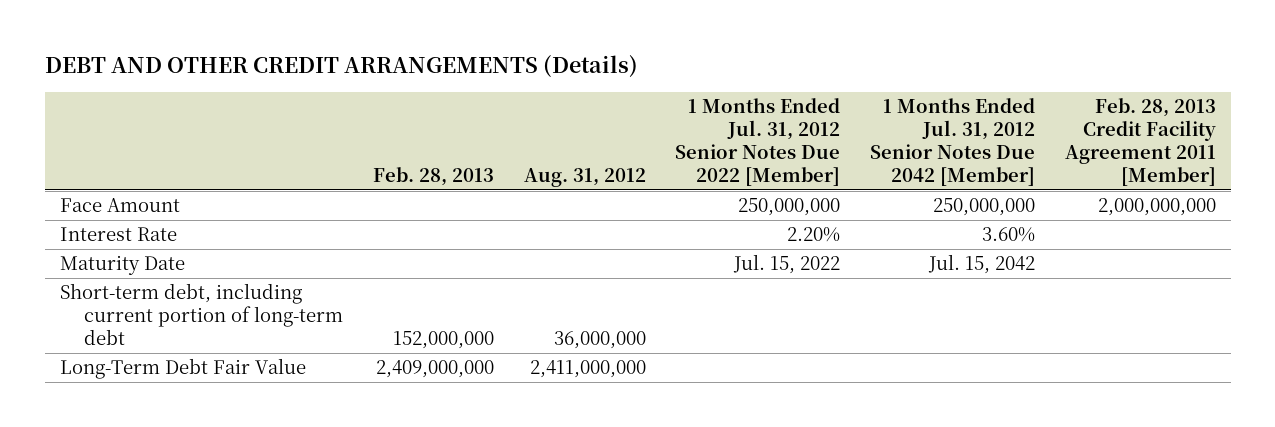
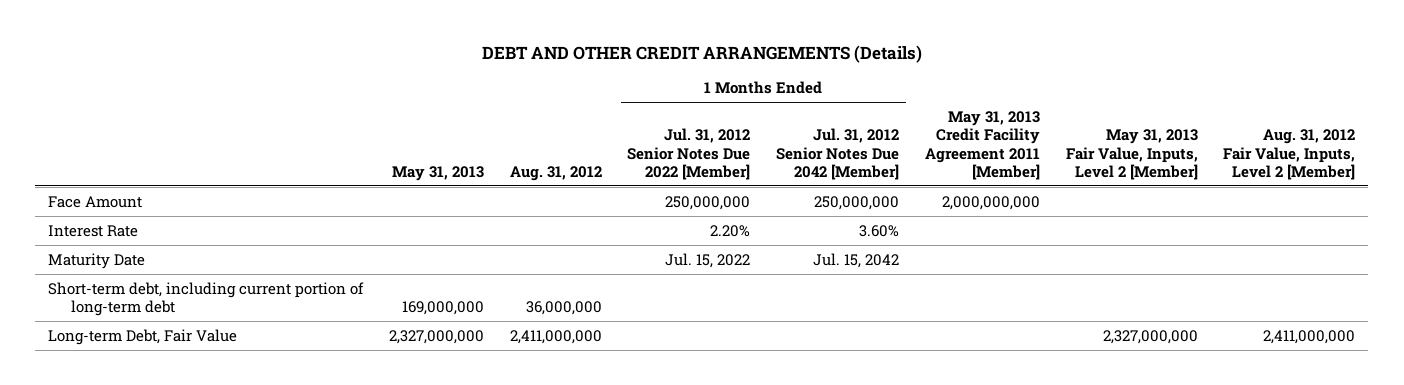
[372,166,494,186] Feb. 28, 2013 -> none
[1064,98,1216,186] Feb. 28, 2013 Credit Facility Agreement 2011 [Member] -> none
none -> [392,165,485,181] May 31, 2013
none -> [924,111,1040,180] May 31, 2013 Credit Facility Agreement 2011 [Member]
none -> [1065,129,1198,180] May 31, 2013 Fair Value, Inputs, Level 2 [Member]
none -> [1223,129,1356,180] Aug. 31, 2012 Fair Value, Inputs, Level 2 [Member]
[59,358,306,380] Long-Term Debt Fair Value -> [48,328,238,345] Long-term Debt, Fair Value

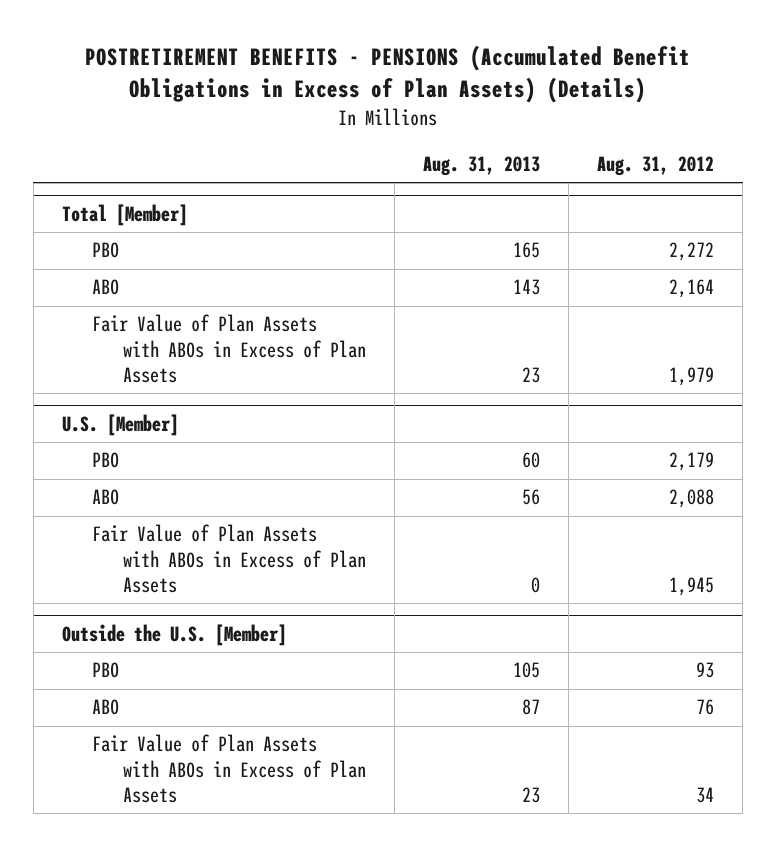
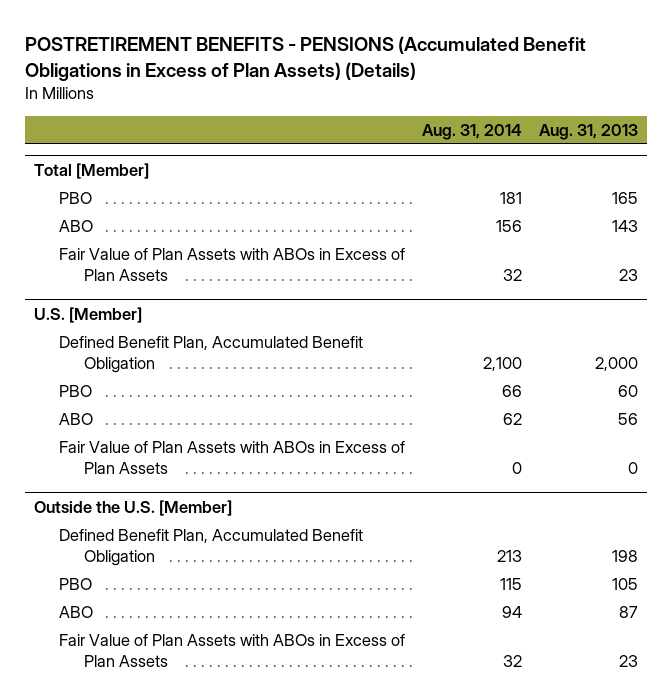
[597,156,715,177] Aug. 31, 2012 -> none
none -> [421,123,522,140] Aug. 31, 2014
none -> [58,336,363,374] Defined Benefit Plan, Accumulated Benefit Obligation
none -> [58,529,363,567] Defined Benefit Plan, Accumulated Benefit Obligation

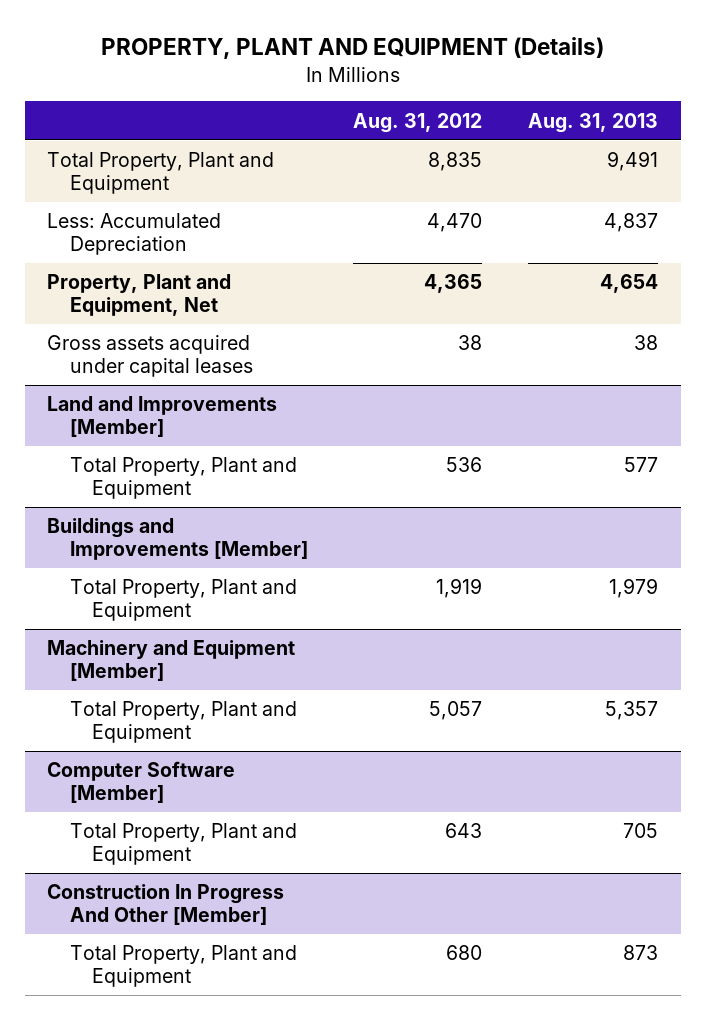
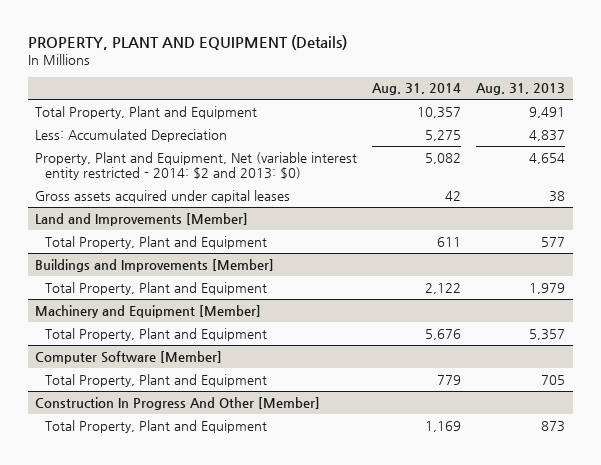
[353,112,483,133] Aug. 31, 2012 -> none
none -> [372,83,462,96] Aug. 31, 2014
[47,274,232,317] Property, Plant and Equipment, Net -> [35,151,358,181] Property, Plant and Equipment, Net (variable interest entity restricted - 2014: $2 and 2013: $0)

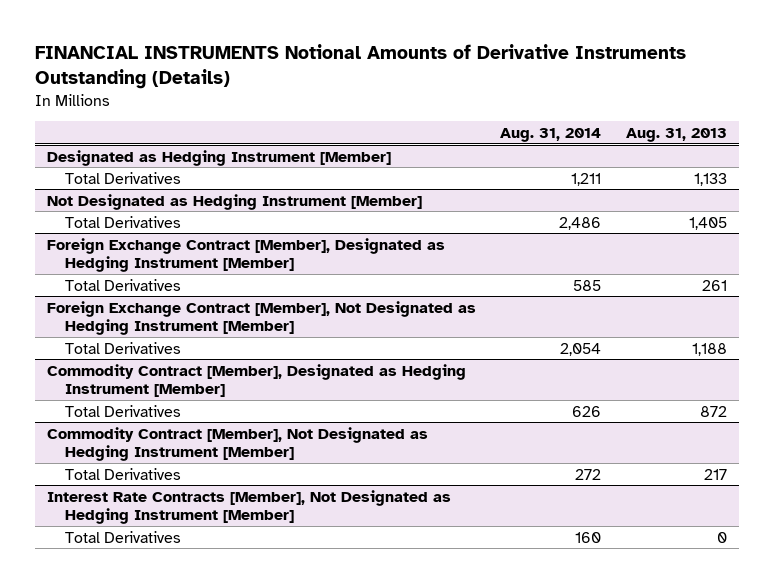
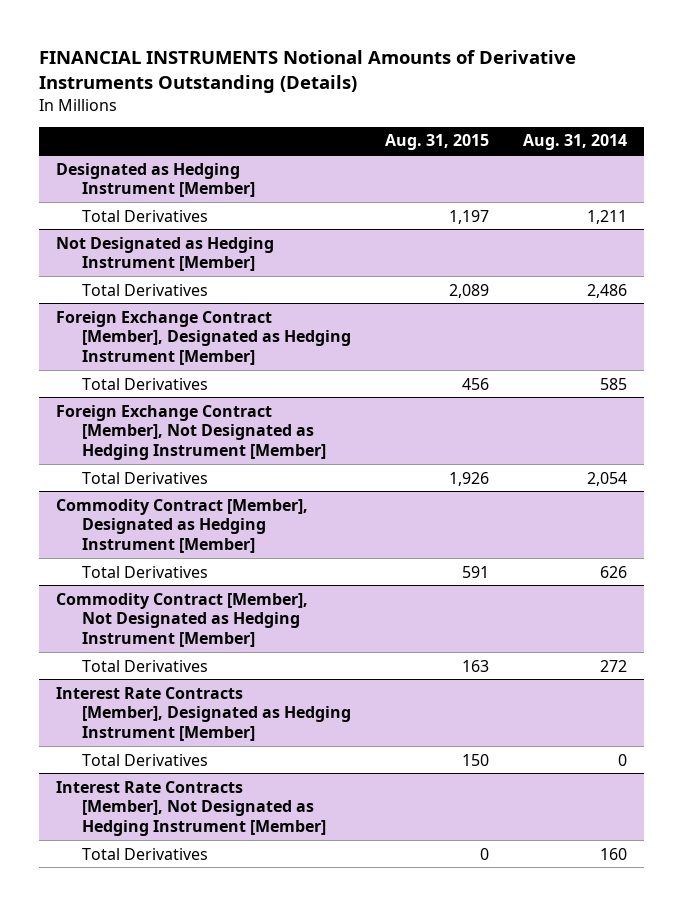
[625,128,727,143] Aug. 31, 2013 -> none
none -> [384,134,489,151] Aug. 31, 2015
none -> [56,686,351,741] Interest Rate Contracts [Member], Designated as Hedging Instrument [Member]
none -> [81,753,208,766] Total Derivatives

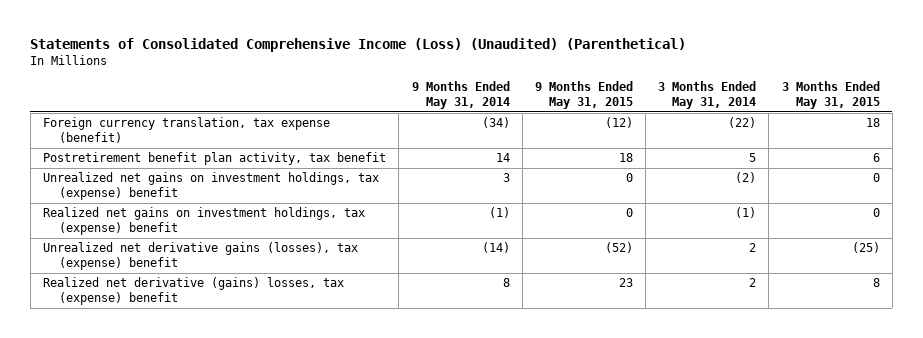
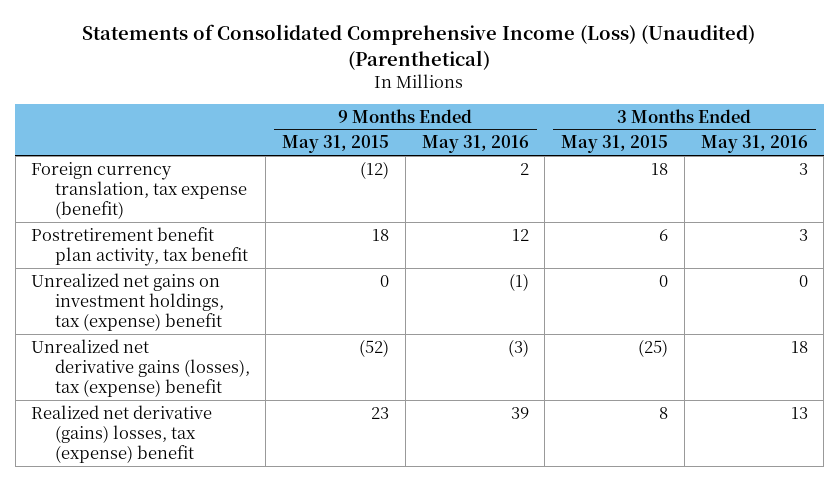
[411,81,510,109] 9 Months Ended May 31, 2014 -> none
[658,81,757,109] 3 Months Ended May 31, 2014 -> none
none -> [421,135,529,154] May 31, 2016
none -> [700,135,808,154] May 31, 2016
[43,207,366,236] Realized net gains on investment holdings, tax (expense) benefit -> none

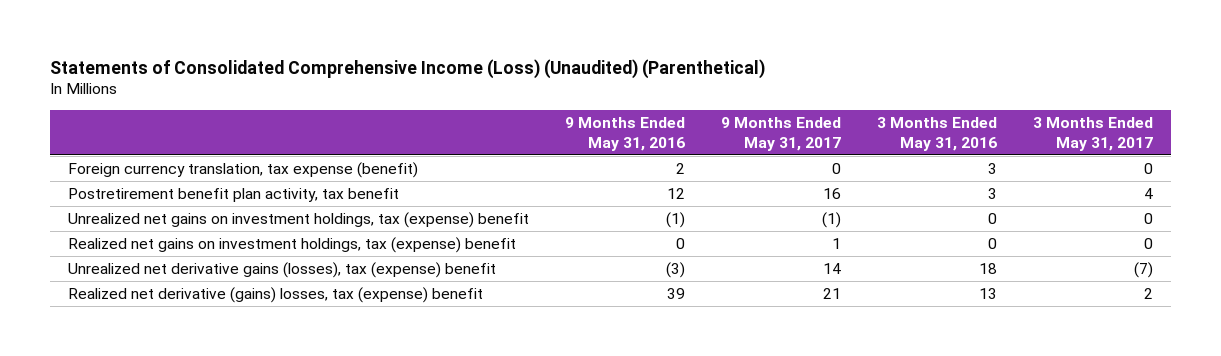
[282,135,390,154] May 31, 2015 -> none
[561,135,669,154] May 31, 2015 -> none
none -> [720,116,841,151] 9 Months Ended May 31, 2017
none -> [1032,116,1153,151] 3 Months Ended May 31, 2017
none -> [67,237,516,254] Realized net gains on investment holdings, tax (expense) benefit

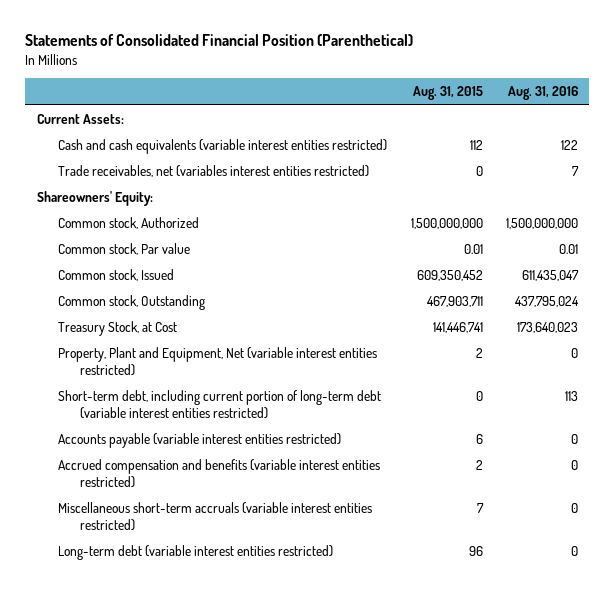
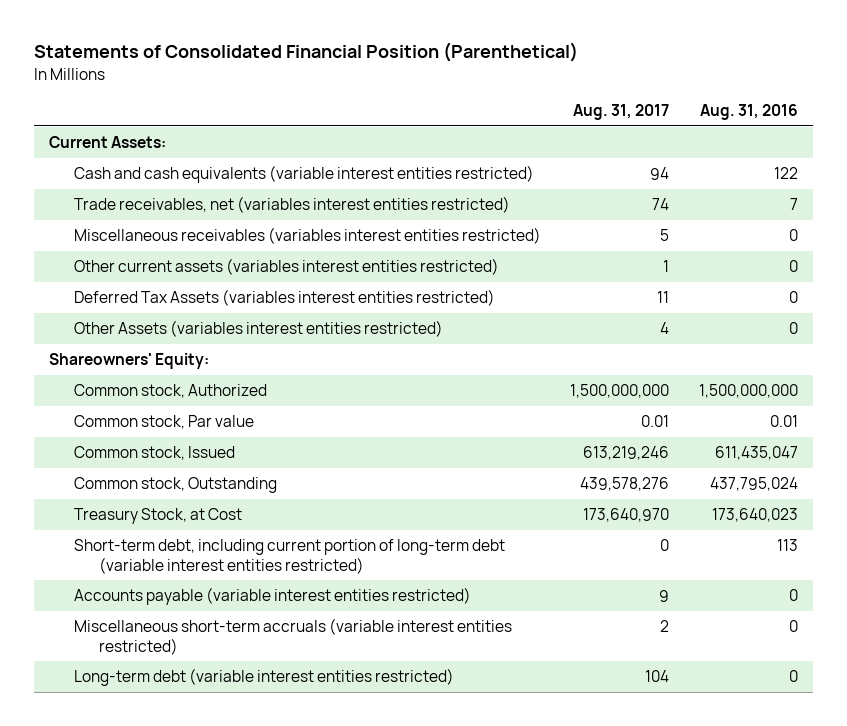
[412,86,483,101] Aug. 31, 2015 -> none
none -> [573,104,670,121] Aug. 31, 2017
none -> [73,227,541,245] Miscellaneous receivables (variables interest entities restricted)
none -> [73,258,499,276] Other current assets (variables interest entities restricted)
none -> [73,289,495,307] Deferred Tax Assets (variables interest entities restricted)
none -> [73,320,443,338] Other Assets (variables interest entities restricted)
[58,347,378,376] Property, Plant and Equipment, Net (variable interest entities restricted) -> none
[58,459,381,488] Accrued compensation and benefits (variable interest entities restricted) -> none

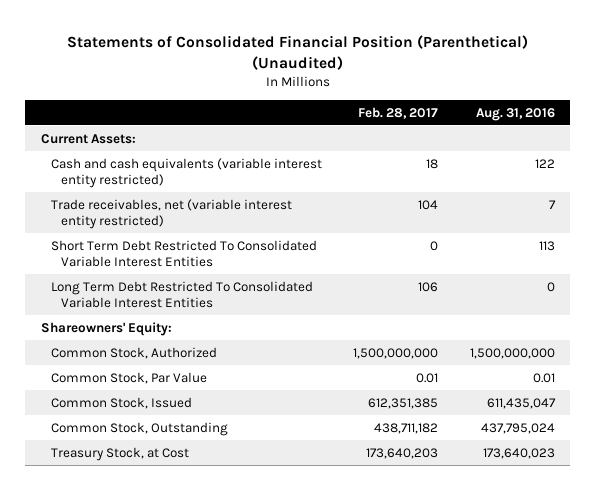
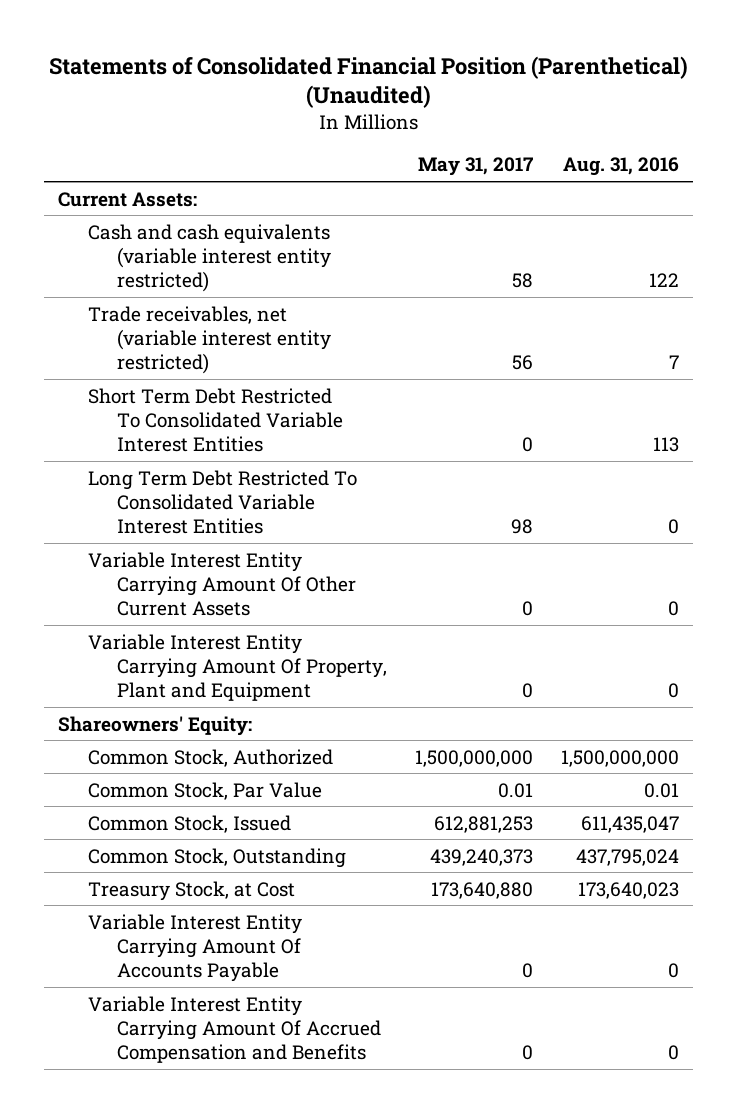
[358,106,439,119] Feb. 28, 2017 -> none
none -> [418,157,534,177] May 31, 2017
none -> [87,551,357,617] Variable Interest Entity Carrying Amount Of Other Current Assets
none -> [87,633,388,702] Variable Interest Entity Carrying Amount Of Property, Plant and Equipment
none -> [87,913,302,983] Variable Interest Entity Carrying Amount Of Accounts Payable
none -> [87,995,382,1064] Variable Interest Entity Carrying Amount Of Accrued Compensation and Benefits

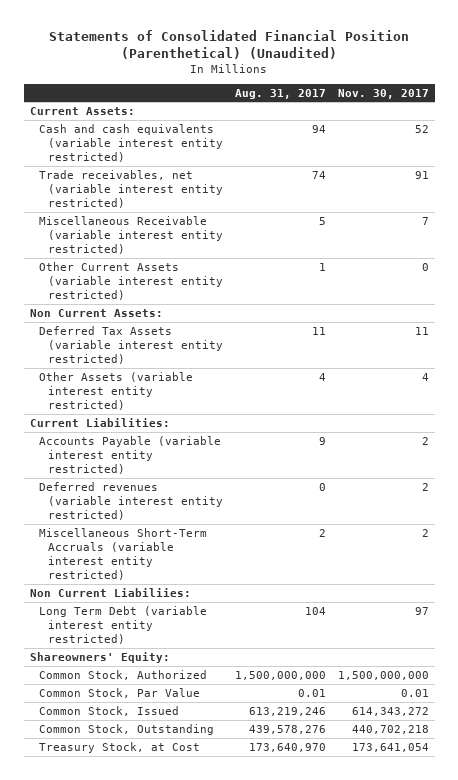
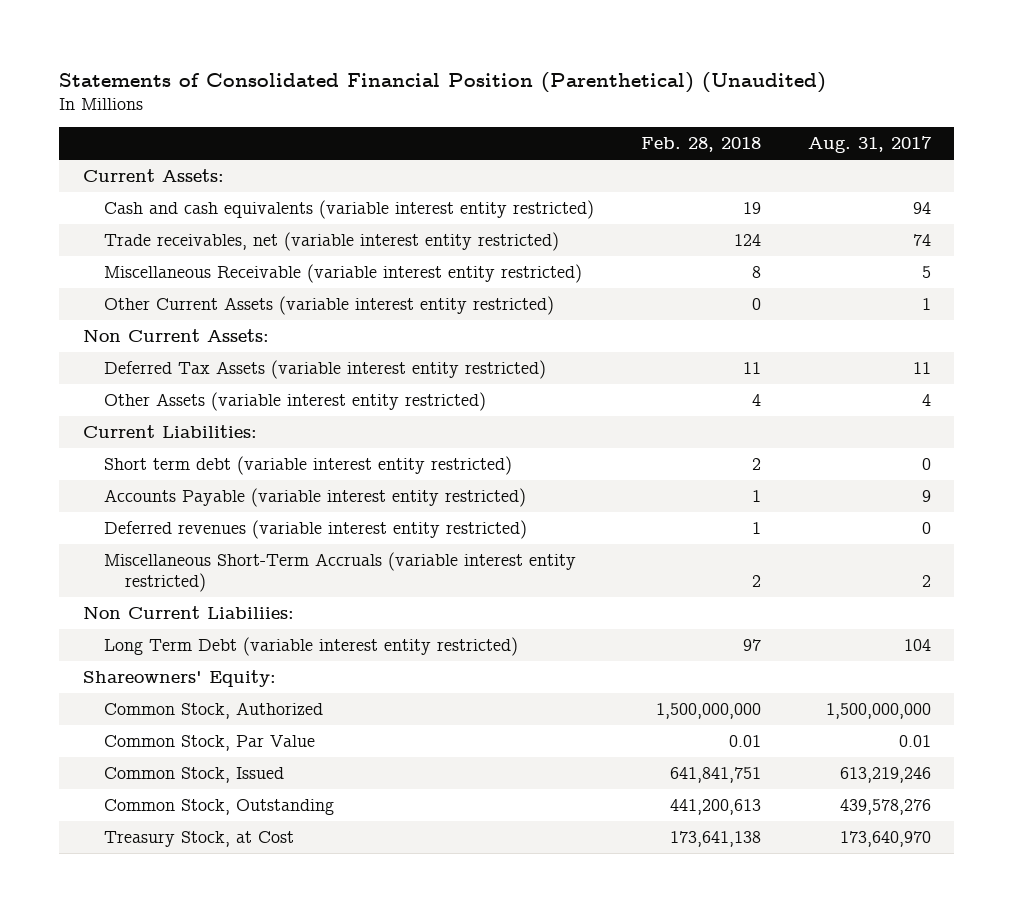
[337,88,429,99] Nov. 30, 2017 -> none
none -> [640,137,761,153] Feb. 28, 2018
none -> [103,455,512,475] Short term debt (variable interest entity restricted)

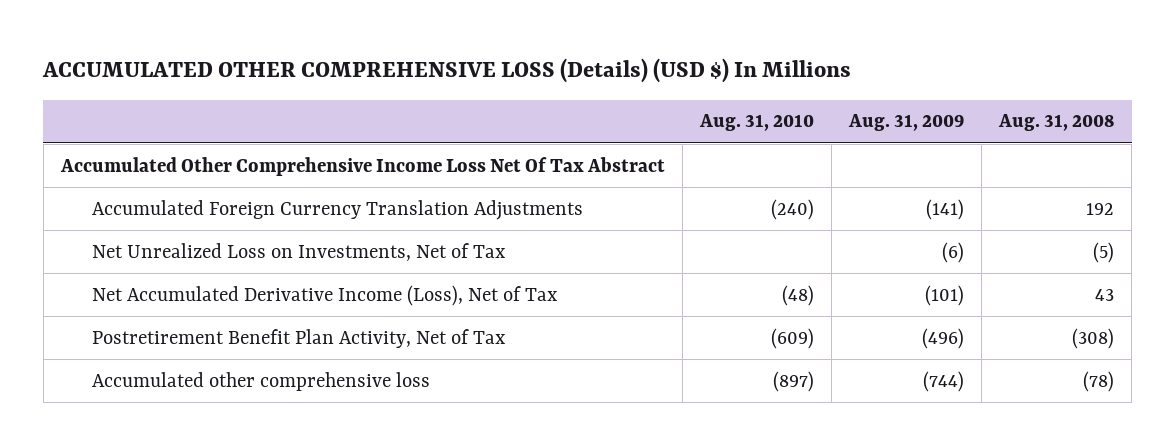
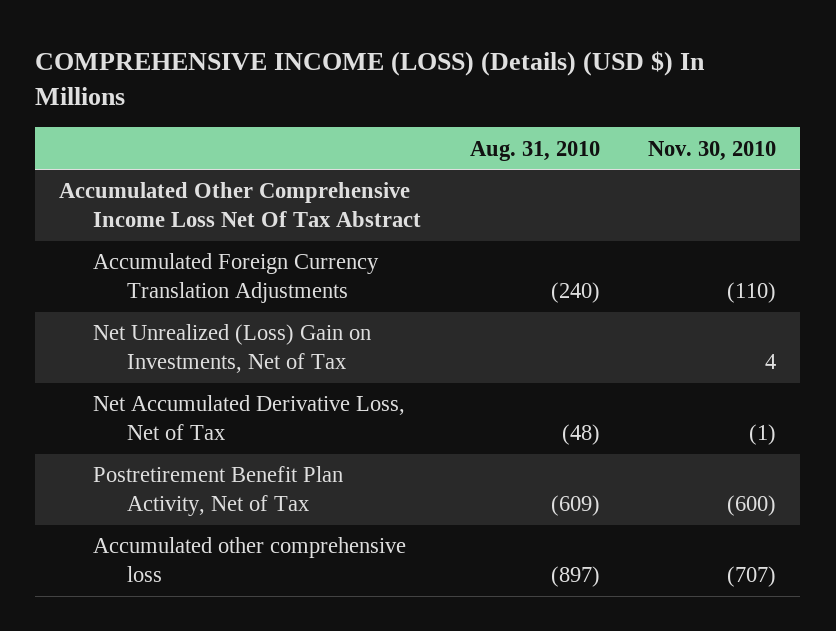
[42,58,852,84] ACCUMULATED OTHER COMPREHENSIVE LOSS (Details) (USD $) In Millions -> [35,51,706,105] COMPREHENSIVE INCOME (LOSS) (Details) (USD $) In Millions
[848,114,965,132] Aug. 31, 2009 -> none
[998,114,1115,132] Aug. 31, 2008 -> none
none -> [648,140,777,161] Nov. 30, 2010
[92,242,506,261] Net Unrealized Loss on Investments, Net of Tax -> [93,324,372,373] Net Unrealized (Loss) Gain on Investments, Net of Tax
[92,284,558,306] Net Accumulated Derivative Income (Loss), Net of Tax -> [93,395,406,440] Net Accumulated Derivative Loss, Net of Tax

